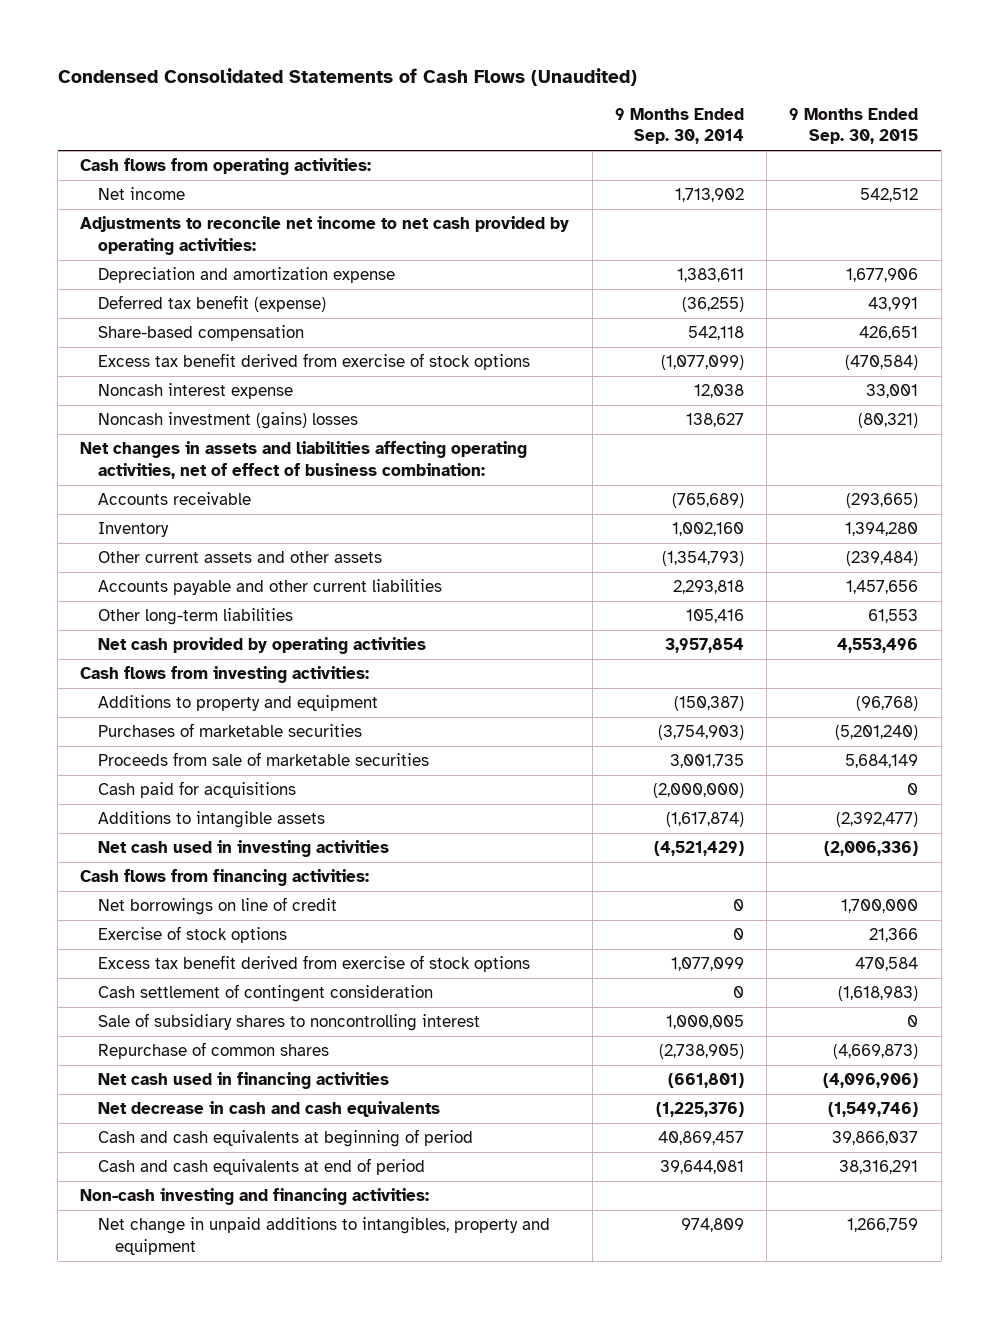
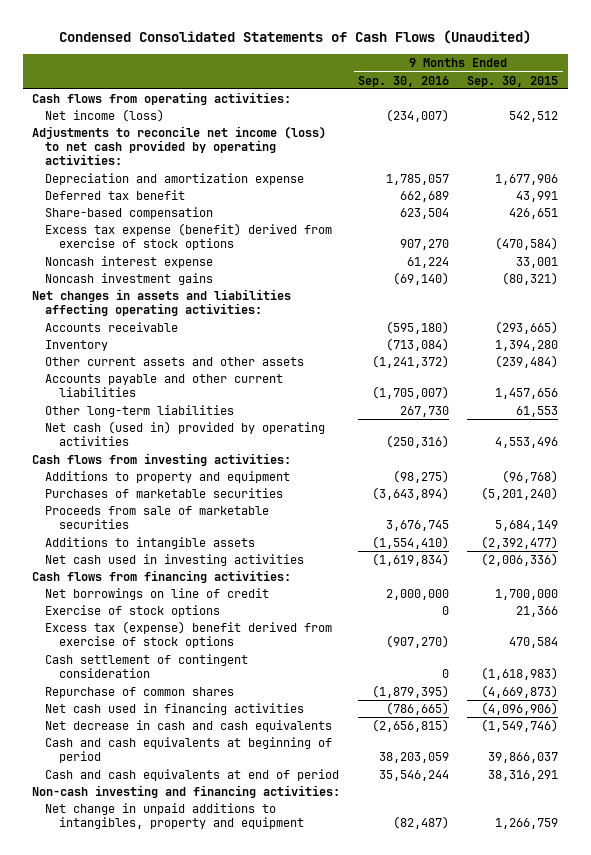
[614,107,744,145] 9 Months Ended Sep. 30, 2014 -> none
none -> [358,75,450,87] Sep. 30, 2016
[97,187,185,201] Net income -> [45,109,165,123] Net income (loss)
[80,216,570,255] Adjustments to reconcile net income to net cash provided by operating activities: -> [32,126,327,166] Adjustments to reconcile net income (loss) to net cash provided by operating activities:
[97,295,326,313] Deferred tax benefit (expense) -> [45,190,186,201] Deferred tax benefit
[97,353,530,371] Excess tax benefit derived from exercise of stock options -> [45,223,333,251] Excess tax expense (benefit) derived from exercise of stock options
[97,412,358,430] Noncash investment (gains) losses -> [45,273,214,286] Noncash investment gains
[80,441,528,479] Net changes in assets and liabilities affecting operating activities, net of effect of business combination: -> [32,289,292,317] Net changes in assets and liabilities affecting operating activities:
[97,637,426,655] Net cash provided by operating activities -> [45,421,326,447] Net cash (used in) provided by operating activities
[97,781,296,799] Cash paid for acquisitions -> none
[97,955,530,973] Excess tax benefit derived from exercise of stock options -> [45,621,333,649] Excess tax (expense) benefit derived from exercise of stock options
[97,1013,480,1032] Sale of subsidiary shares to noncontrolling interest -> none

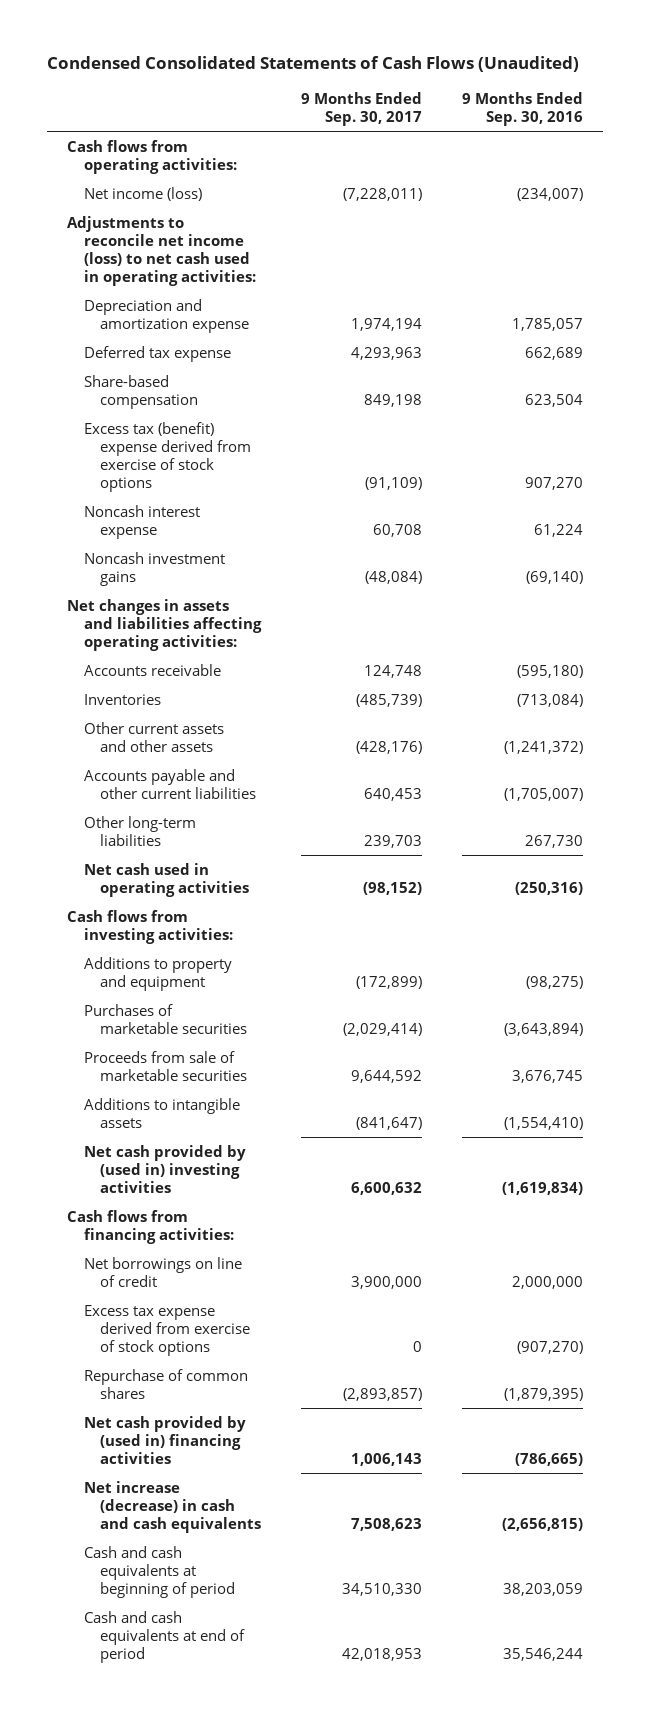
[467,75,559,87] Sep. 30, 2015 -> none
none -> [300,91,422,126] 9 Months Ended Sep. 30, 2017
[32,126,327,166] Adjustments to reconcile net income (loss) to net cash provided by operating activities: -> [66,215,256,286] Adjustments to reconcile net income (loss) to net cash used in operating activities:
[45,190,186,201] Deferred tax benefit -> [83,345,231,362] Deferred tax expense
[45,223,333,251] Excess tax expense (benefit) derived from exercise of stock options -> [83,421,252,492] Excess tax (benefit) expense derived from exercise of stock options
[45,340,109,352] Inventory -> [83,693,161,705] Inventories
[45,421,326,447] Net cash (used in) provided by operating activities -> [83,862,250,897] Net cash used in operating activities
[45,554,305,567] Net cash used in investing activities -> [83,1144,246,1193] Net cash provided by (used in) investing activities
[45,605,221,618] Exercise of stock options -> none
[45,654,249,679] Cash settlement of contingent consideration -> none
[45,621,333,649] Excess tax (expense) benefit derived from exercise of stock options -> [83,1304,251,1356] Excess tax expense derived from exercise of stock options
[45,703,305,716] Net cash used in financing activities -> [83,1415,246,1464] Net cash provided by (used in) financing activities
[45,720,333,733] Net decrease in cash and cash equivalents -> [83,1480,262,1533] Net increase (decrease) in cash and cash equivalents
[32,785,341,799] Non-cash investing and financing activities: -> none
[45,803,304,830] Net change in unpaid additions to intangibles, property and equipment -> none

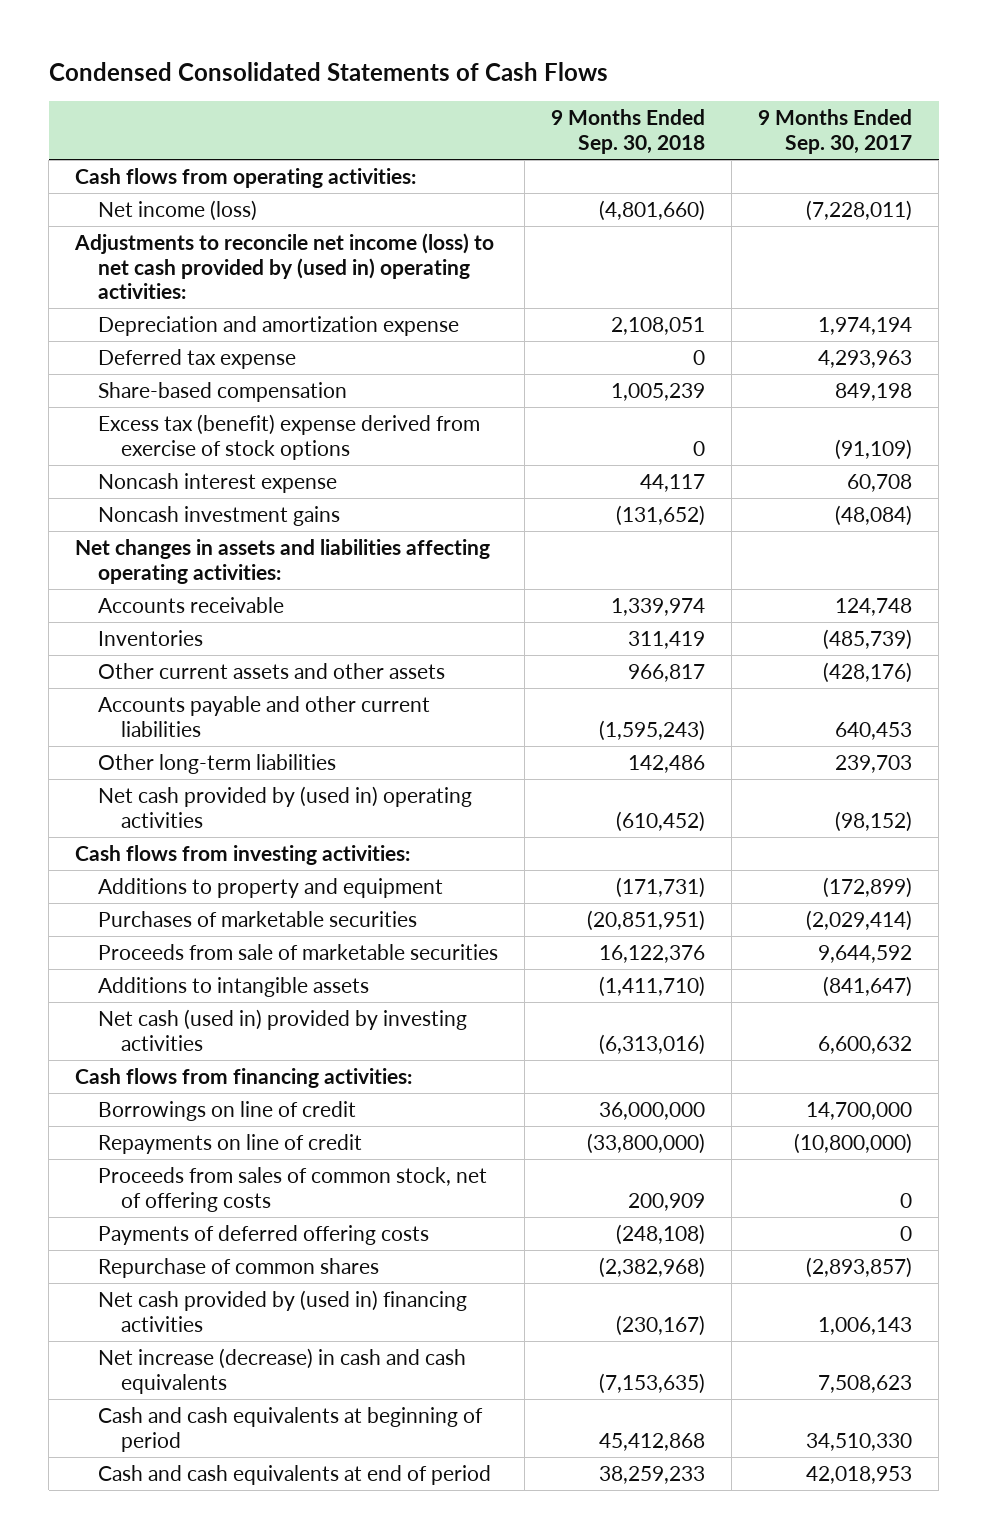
[47,56,580,73] Condensed Consolidated Statements of Cash Flows (Unaudited) -> [48,61,608,81] Condensed Consolidated Statements of Cash Flows
[461,91,583,126] 9 Months Ended Sep. 30, 2016 -> none
none -> [551,109,706,155] 9 Months Ended Sep. 30, 2018
[66,215,256,286] Adjustments to reconcile net income (loss) to net cash used in operating activities: -> [74,233,495,300] Adjustments to reconcile net income (loss) to net cash provided by (used in) operating activities:
[83,862,250,897] Net cash used in operating activities -> [98,786,473,828] Net cash provided by (used in) operating activities
[83,1144,246,1193] Net cash provided by (used in) investing activities -> [98,1009,468,1051] Net cash (used in) provided by investing activities
[83,1304,251,1356] Excess tax expense derived from exercise of stock options -> none
[83,1256,242,1287] Net borrowings on line of credit -> [98,1101,357,1122] Borrowings on line of credit
[350,1275,422,1289] 3,900,000 -> [806,1102,913,1121] 14,700,000
none -> [98,1134,363,1155] Repayments on line of credit
none -> [98,1167,488,1212] Proceeds from sales of common stock, net of offering costs
none -> [98,1225,430,1246] Payments of deferred offering costs

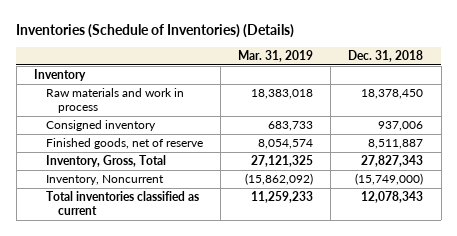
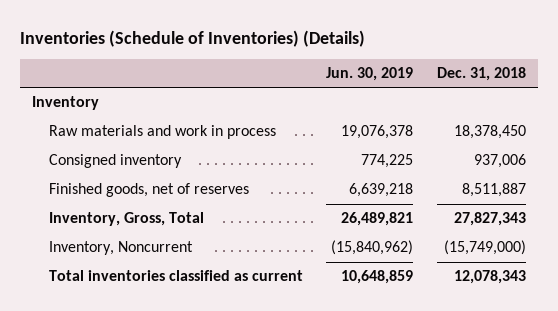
[238,49,314,62] Mar. 31, 2019 -> none
none -> [326,67,414,82] Jun. 30, 2019
[45,138,203,150] Finished goods, net of reserve -> [48,183,249,198] Finished goods, net of reserves

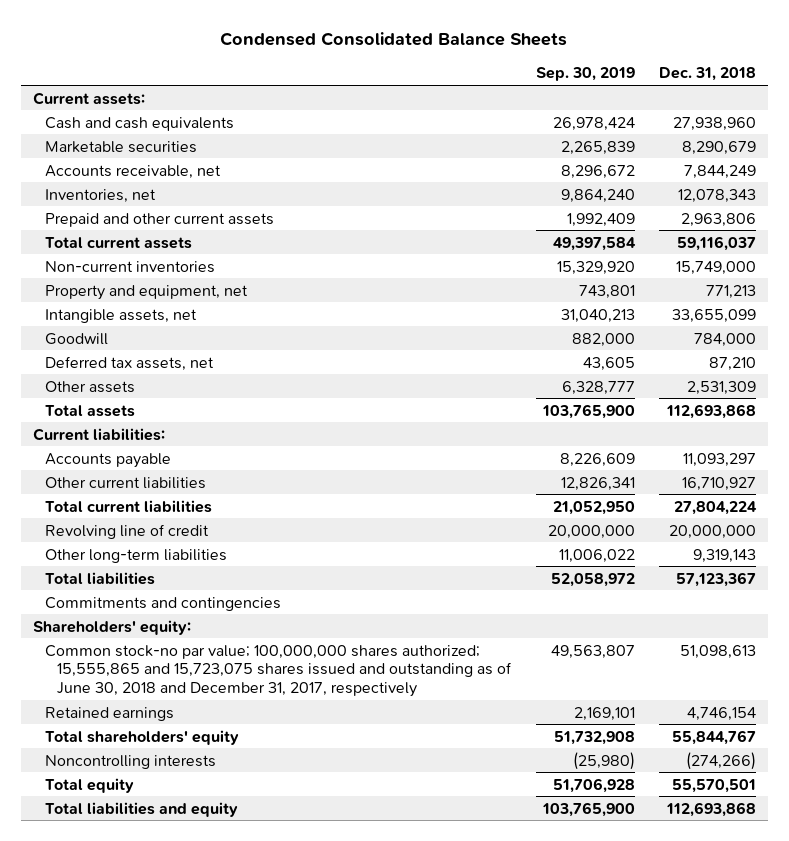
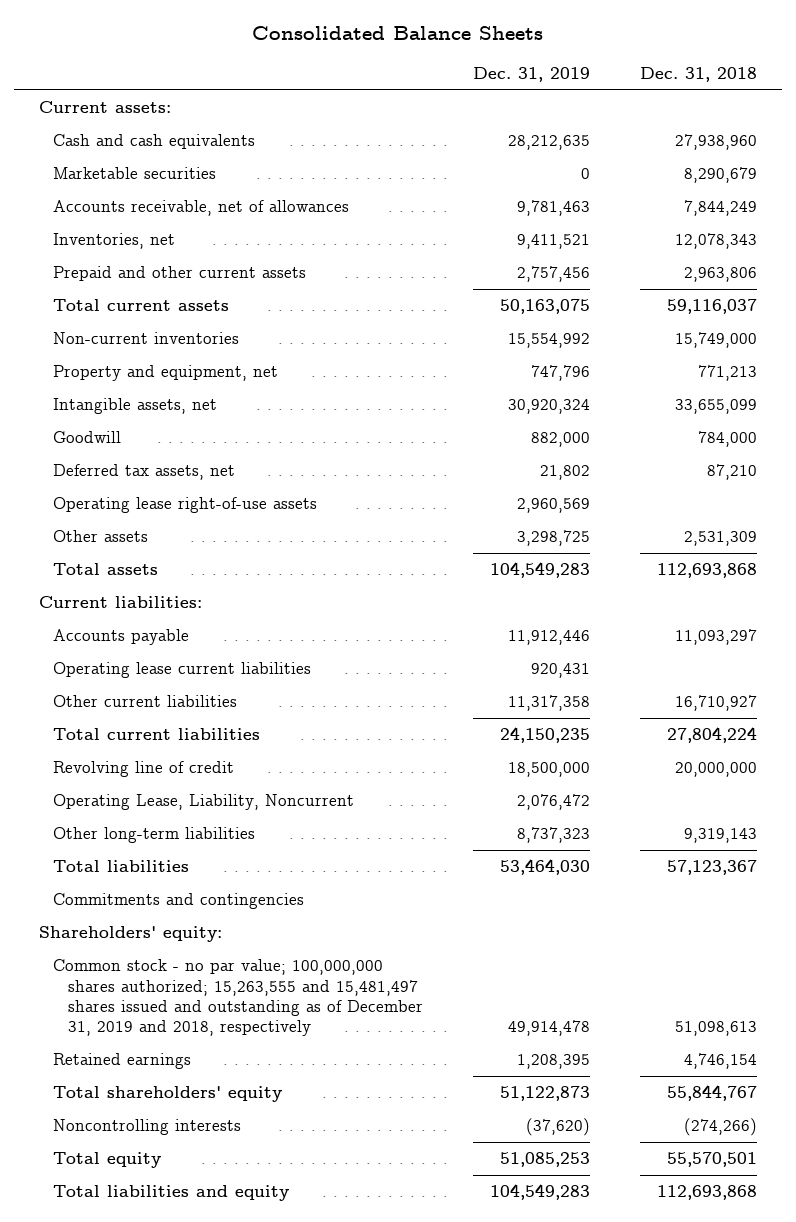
[220,31,568,46] Condensed Consolidated Balance Sheets -> [251,26,543,41] Consolidated Balance Sheets
[535,67,635,82] Sep. 30, 2019 -> none
none -> [473,67,591,83] Dec. 31, 2019
[44,164,221,179] Accounts receivable, net -> [53,200,350,217] Accounts receivable, net of allowances
none -> [53,497,318,514] Operating lease right-of-use assets
none -> [53,662,312,679] Operating lease current liabilities
none -> [53,794,355,811] Operating Lease, Liability, Noncurrent
[44,644,513,697] Common stock-no par value; 100,000,000 shares authorized; 15,555,865 and 15,723,075 shares issued and outstanding as of June 30, 2018 and December 31, 2017, respectively -> [53,959,424,1037] Common stock - no par value; 100,000,000 shares authorized; 15,263,555 and 15,481,497 shares issued and outstanding as of December 31, 2019 and 2018, respectively

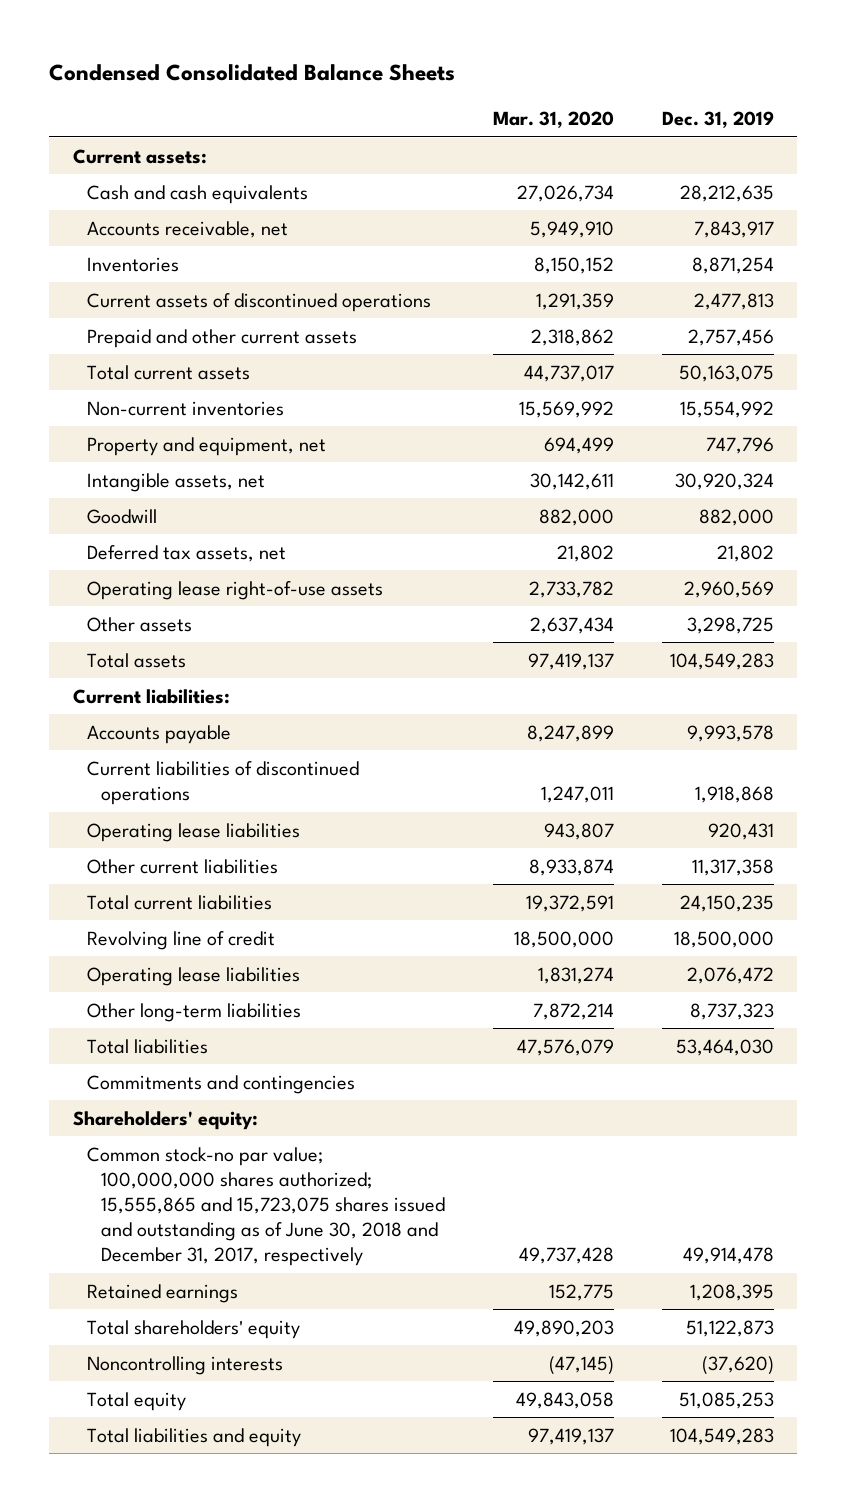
[251,26,543,41] Consolidated Balance Sheets -> [48,64,455,82] Condensed Consolidated Balance Sheets
[639,67,757,83] Dec. 31, 2018 -> none
none -> [492,111,614,129] Mar. 31, 2020
[53,167,217,180] Marketable securities -> none
[53,200,350,217] Accounts receivable, net of allowances -> [87,220,289,238] Accounts receivable, net
[517,200,591,217] 9,781,463 -> [693,220,774,238] 7,843,917
[53,233,176,250] Inventories, net -> [87,256,180,272] Inventories
[517,234,591,250] 9,411,521 -> [691,256,774,274] 8,871,254
none -> [87,292,432,312] Current assets of discontinued operations
[508,630,591,646] 11,912,446 -> [686,724,774,742] 9,993,578
none -> [87,760,360,805] Current liabilities of discontinued operations
[53,662,312,679] Operating lease current liabilities -> [87,822,301,842] Operating lease liabilities
[53,794,355,811] Operating Lease, Liability, Noncurrent -> [87,966,301,986] Operating lease liabilities
[53,959,424,1037] Common stock - no par value; 100,000,000 shares authorized; 15,263,555 and 15,481,497 shares issued and outstanding as of December 31, 2019 and 2018, respectively -> [87,1146,446,1267] Common stock-no par value; 100,000,000 shares authorized; 15,555,865 and 15,723,075 shares issued and outstanding as of June 30, 2018 and December 31, 2017, respectively

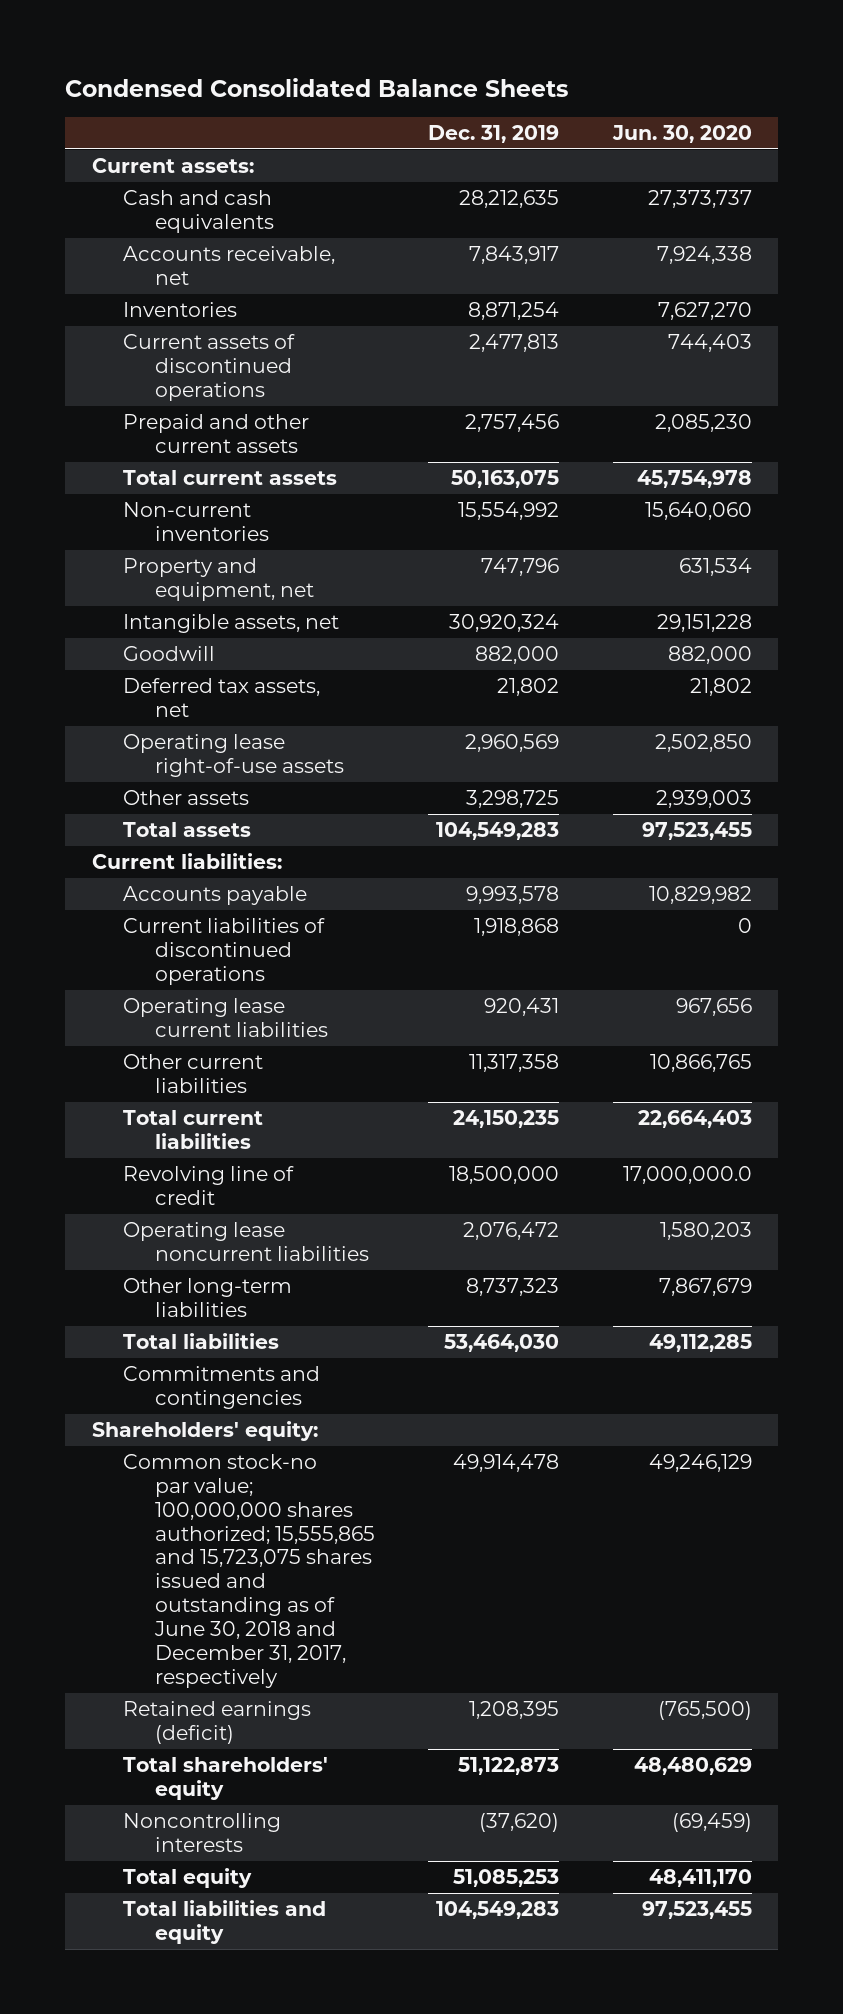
[492,111,614,129] Mar. 31, 2020 -> none
none -> [611,125,752,144] Jun. 30, 2020
[87,822,301,842] Operating lease liabilities -> [123,998,328,1037] Operating lease current liabilities
[87,966,301,986] Operating lease liabilities -> [123,1222,369,1261] Operating lease noncurrent liabilities
[87,1283,239,1303] Retained earnings -> [123,1701,312,1744] Retained earnings (deficit)

